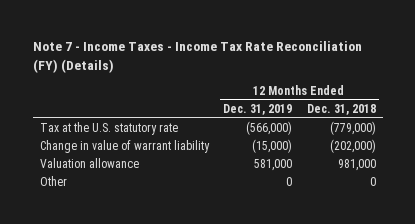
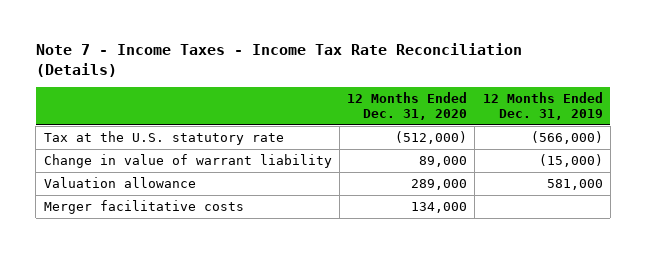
[32,41,362,73] Note 7 - Income Taxes - Income Tax Rate Reconciliation (FY) (Details) -> [35,43,522,77] Note 7 - Income Taxes - Income Tax Rate Reconciliation (Details)
[306,104,376,116] Dec. 31, 2018 -> none
none -> [347,92,468,121] 12 Months Ended Dec. 31, 2020
[39,176,67,187] Other -> none
none -> [43,199,244,214] Merger facilitative costs

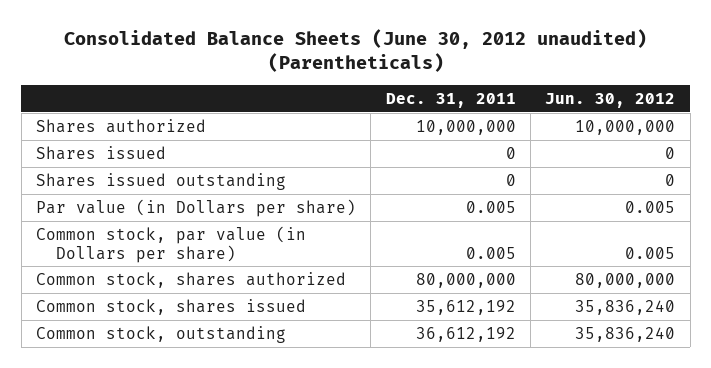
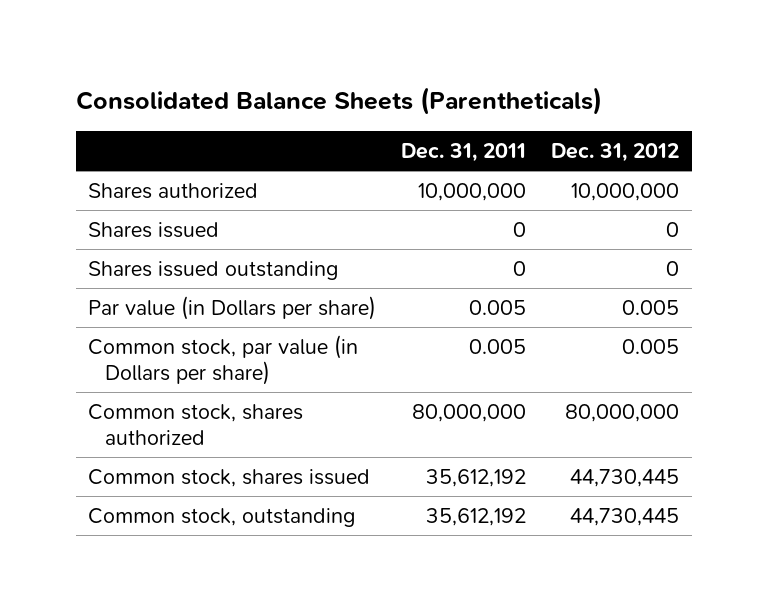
[63,29,647,73] Consolidated Balance Sheets (June 30, 2012 unaudited) (Parentheticals) -> [75,87,602,116] Consolidated Balance Sheets (Parentheticals)
[545,92,676,108] Jun. 30, 2012 -> none
none -> [551,142,680,162] Dec. 31, 2012
[415,326,516,342] 36,612,192 -> [426,507,527,526] 35,612,192

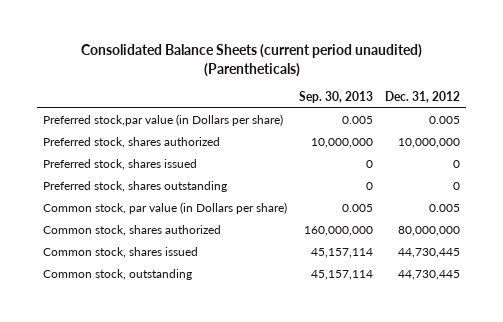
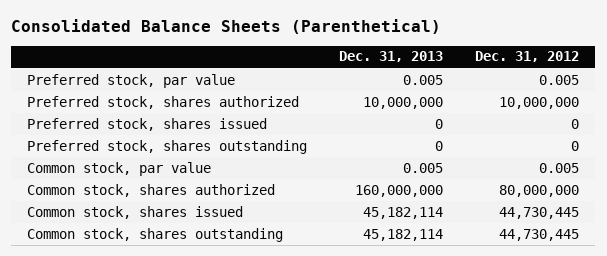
[80,44,422,77] Consolidated Balance Sheets (current period unaudited) (Parentheticals) -> [11,19,442,35] Consolidated Balance Sheets (Parenthetical)
[299,91,374,104] Sep. 30, 2013 -> none
none -> [339,51,444,63] Dec. 31, 2013
[43,114,284,127] Preferred stock,par value (in Dollars per share) -> [27,73,236,88] Preferred stock, par value
[43,202,288,215] Common stock, par value (in Dollars per share) -> [27,161,212,176] Common stock, par value
[43,269,193,281] Common stock, outstanding -> [27,227,284,242] Common stock, shares outstanding

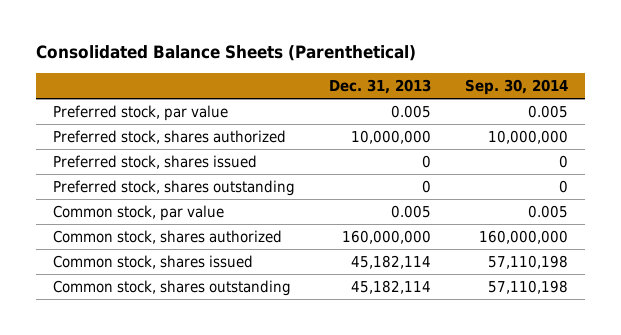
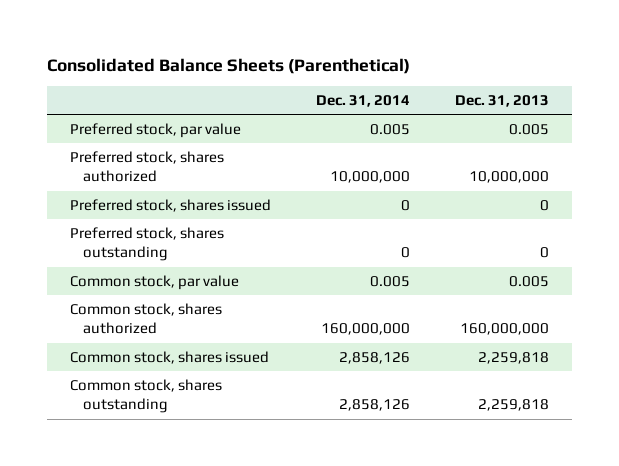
[465,78,569,95] Sep. 30, 2014 -> none
none -> [316,94,411,107] Dec. 31, 2014
[351,254,432,269] 45,182,114 -> [478,352,550,365] 2,259,818
[351,279,432,294] 45,182,114 -> [478,399,550,412] 2,259,818

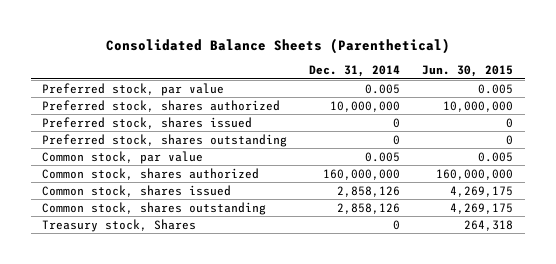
[455,94,550,107] Dec. 31, 2013 -> none
none -> [422,65,514,78] Jun. 30, 2015
none -> [42,218,197,232] Treasury stock, Shares

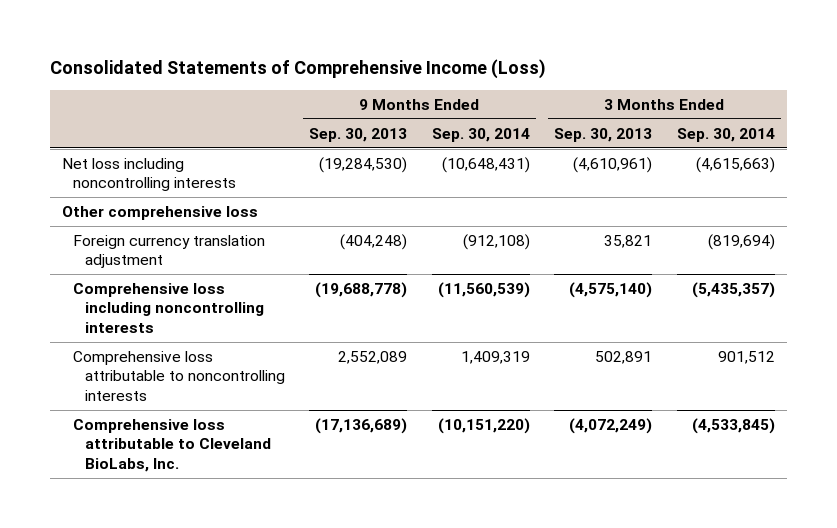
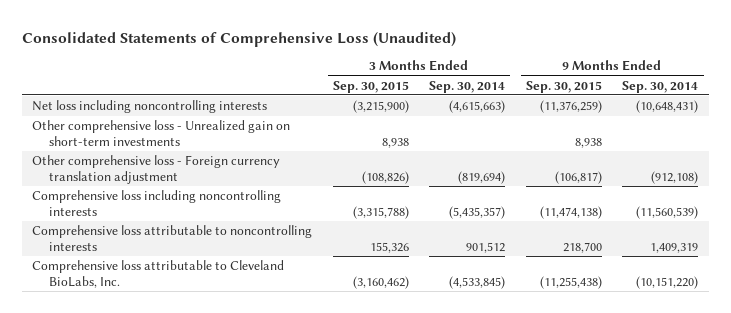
[49,59,546,80] Consolidated Statements of Comprehensive Income (Loss) -> [21,31,456,47] Consolidated Statements of Comprehensive Loss (Unaudited)
[309,127,408,142] Sep. 30, 2013 -> none
[554,127,653,142] Sep. 30, 2013 -> none
none -> [332,80,409,93] Sep. 30, 2015
none -> [525,80,602,93] Sep. 30, 2015
[62,206,259,221] Other comprehensive loss -> none
none -> [32,120,291,146] Other comprehensive loss - Unrealized gain on short-term investments
[73,235,266,269] Foreign currency translation adjustment -> [32,155,281,184] Other comprehensive loss - Foreign currency translation adjustment

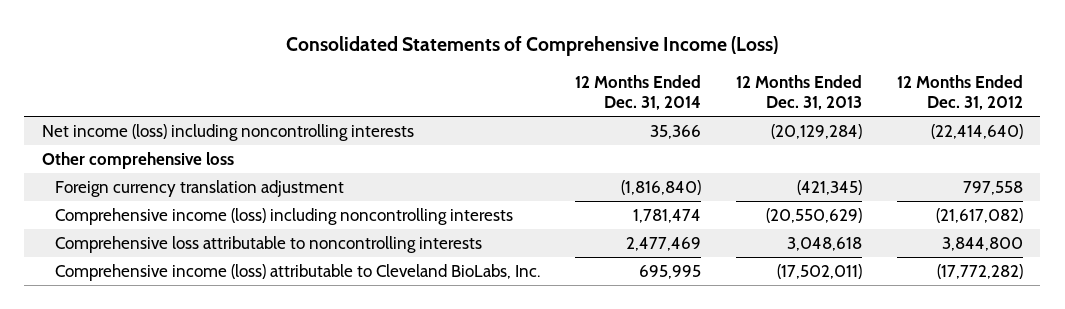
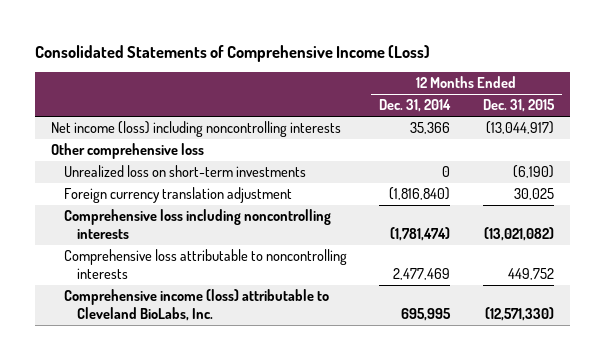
[735,74,862,111] 12 Months Ended Dec. 31, 2013 -> none
[896,74,1023,111] 12 Months Ended Dec. 31, 2012 -> none
none -> [482,99,555,113] Dec. 31, 2015
none -> [64,165,307,178] Unrealized loss on short-term investments
[55,208,514,226] Comprehensive income (loss) including noncontrolling interests -> [64,209,332,239] Comprehensive loss including noncontrolling interests
[633,209,702,224] 1,781,474 -> [390,226,451,241] (1,781,474)

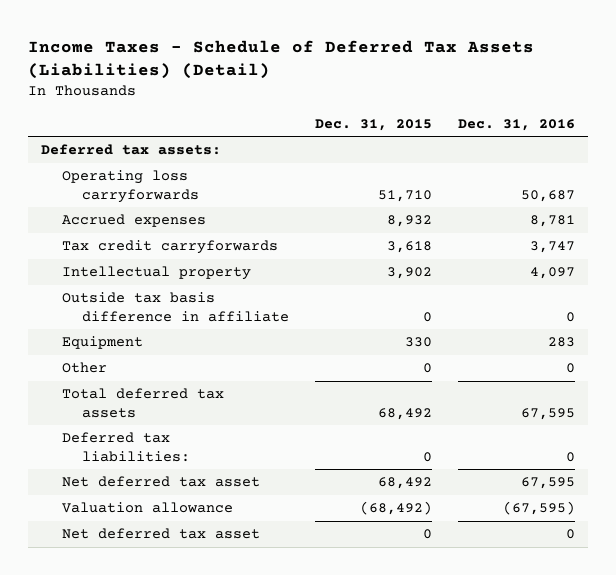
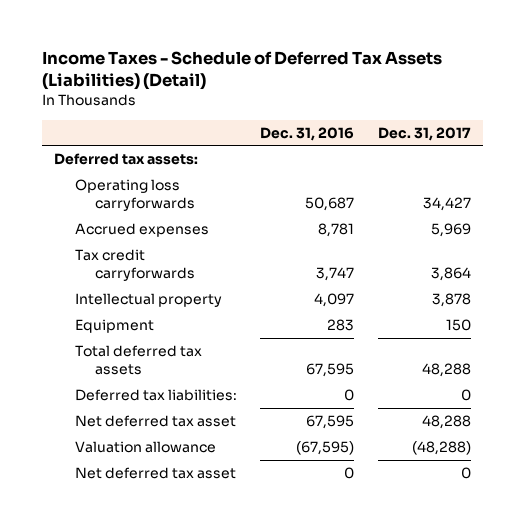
[315,118,433,131] Dec. 31, 2015 -> none
none -> [378,126,472,141] Dec. 31, 2017
[61,292,290,322] Outside tax basis difference in affiliate -> none
[61,362,107,374] Other -> none

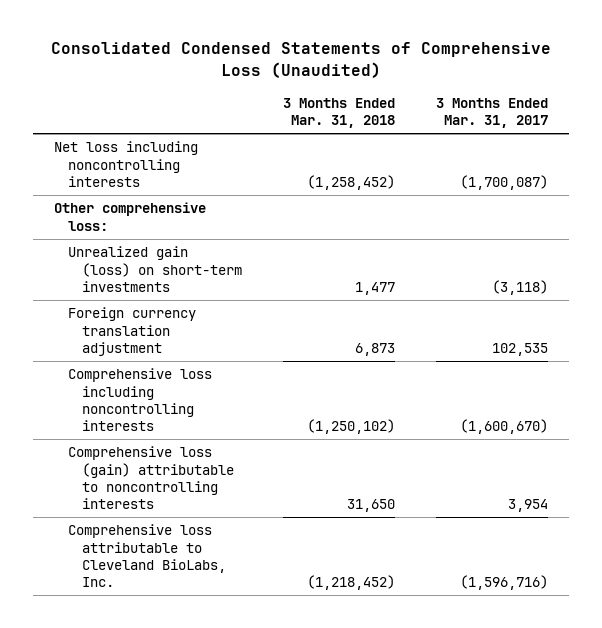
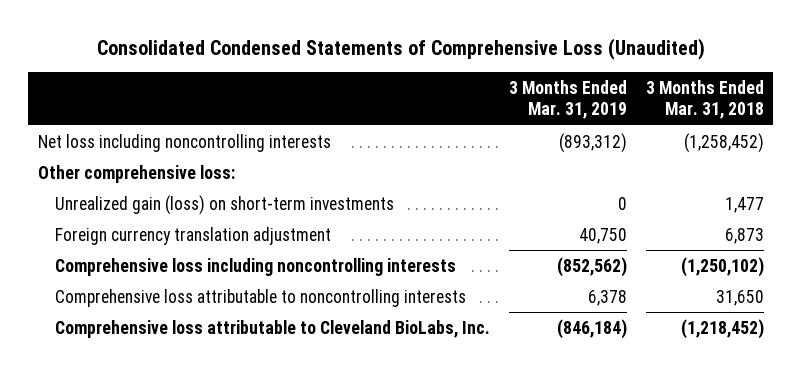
[436,97,549,129] 3 Months Ended Mar. 31, 2017 -> none
none -> [508,80,627,120] 3 Months Ended Mar. 31, 2019
[67,446,234,510] Comprehensive loss (gain) attributable to noncontrolling interests -> [54,288,466,307] Comprehensive loss attributable to noncontrolling interests

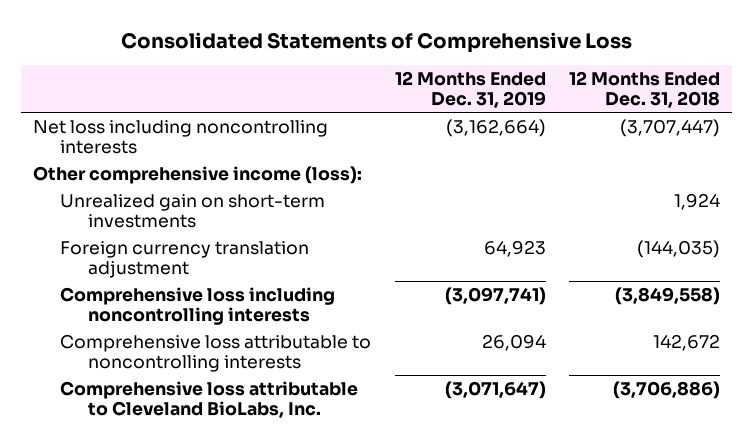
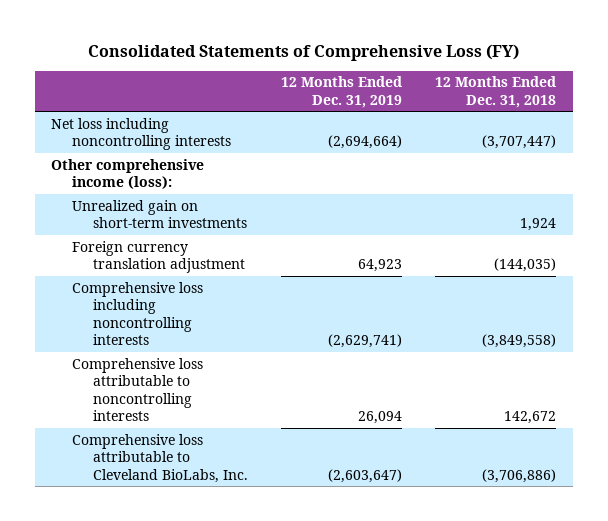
[120,31,632,53] Consolidated Statements of Comprehensive Loss -> [87,43,519,61] Consolidated Statements of Comprehensive Loss (FY)
[445,118,546,137] (3,162,664) -> [328,135,403,150] (2,694,664)
[444,286,546,305] (3,097,741) -> [328,334,403,349] (2,629,741)
[444,380,546,399] (3,071,647) -> [328,468,403,483] (2,603,647)

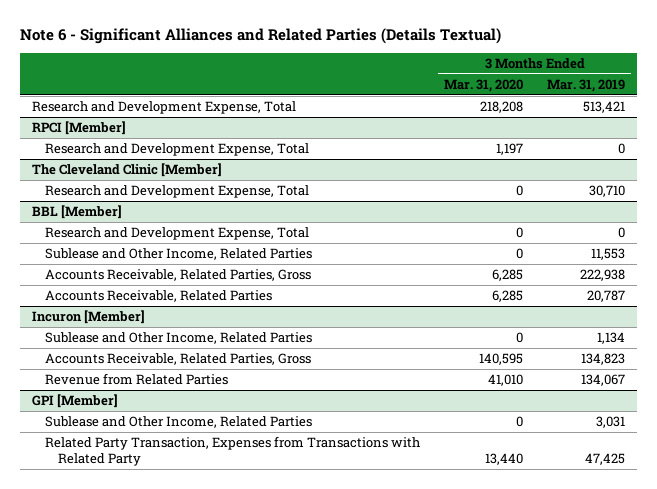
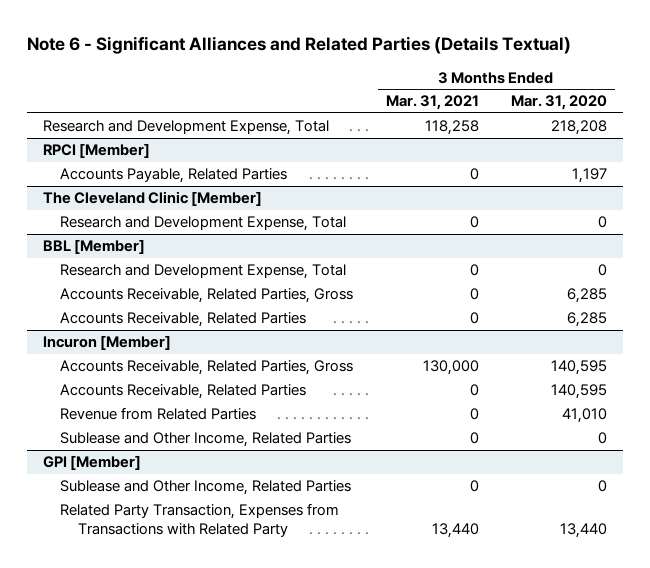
[547,78,626,92] Mar. 31, 2019 -> none
none -> [385,95,479,111] Mar. 31, 2021
[44,143,309,157] Research and Development Expense, Total -> [60,168,288,184] Accounts Payable, Related Parties
[44,248,312,261] Sublease and Other Income, Related Parties -> none
none -> [60,384,307,400] Accounts Receivable, Related Parties
[44,332,312,345] Sublease and Other Income, Related Parties -> [60,432,352,448] Sublease and Other Income, Related Parties

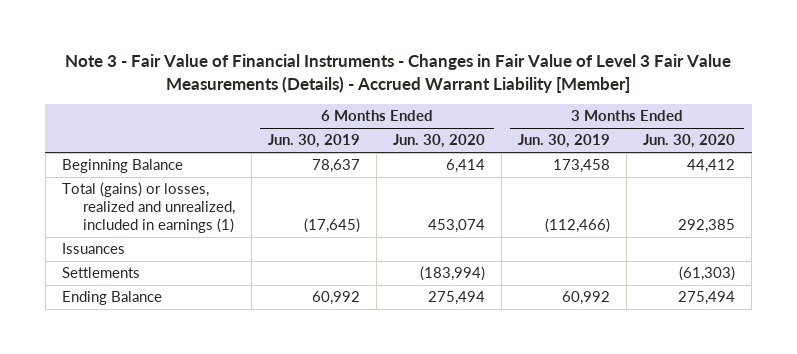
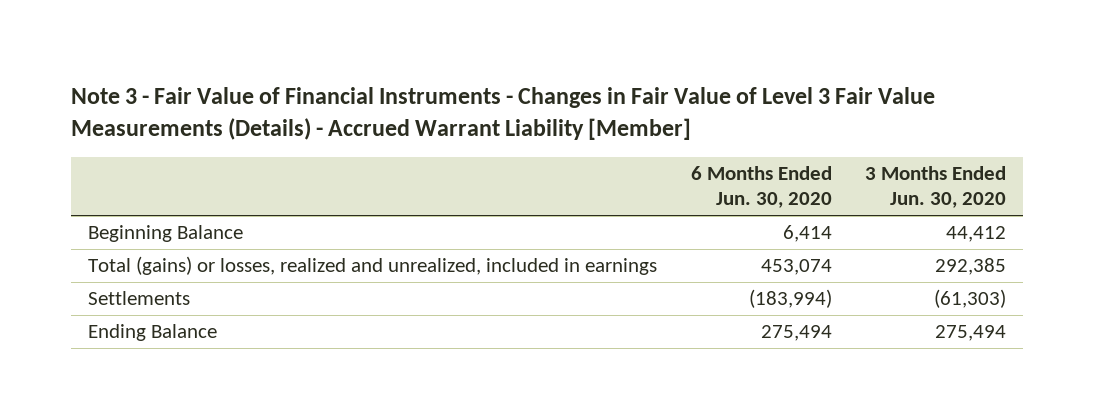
[268,134,361,149] Jun. 30, 2019 -> none
[518,134,611,149] Jun. 30, 2019 -> none
[61,243,125,255] Issuances -> none
[61,182,236,234] Total (gains) or losses, realized and unrealized, included in earnings (1) -> [88,256,658,276] Total (gains) or losses, realized and unrealized, included in earnings

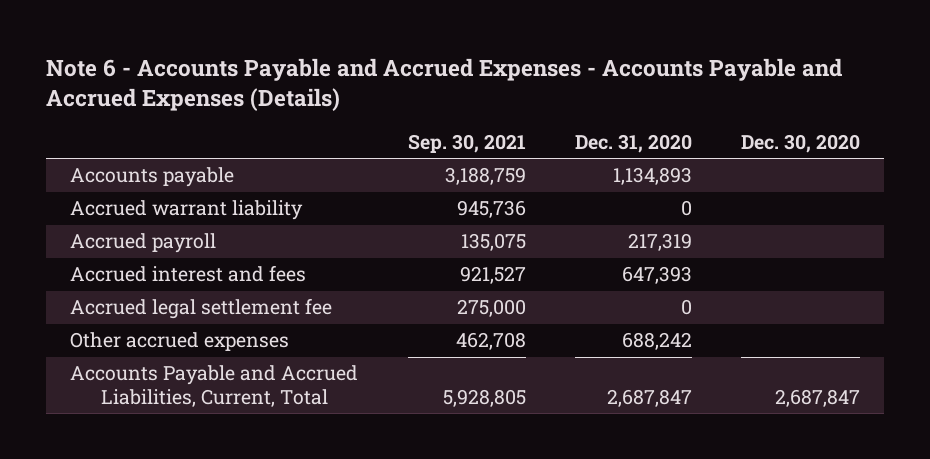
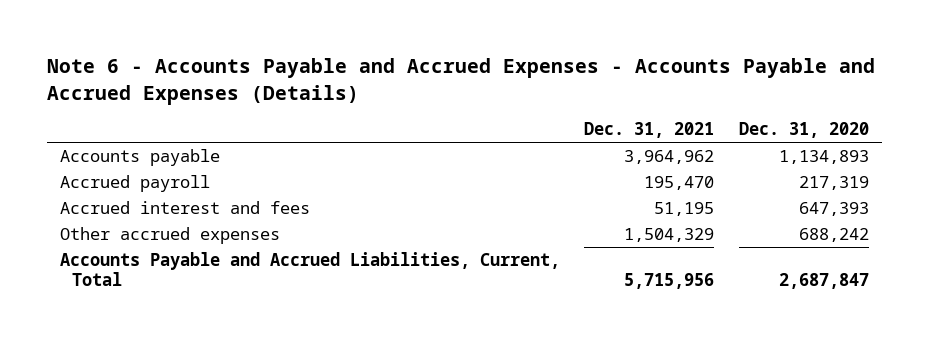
[407,133,526,153] Sep. 30, 2021 -> none
[740,133,860,153] Dec. 30, 2020 -> none
none -> [584,122,715,139] Dec. 31, 2021
[70,200,304,221] Accrued warrant liability -> none
[70,298,333,320] Accrued legal settlement fee -> none

